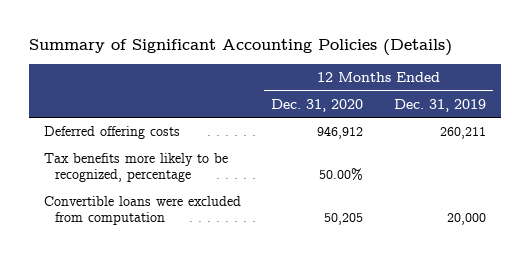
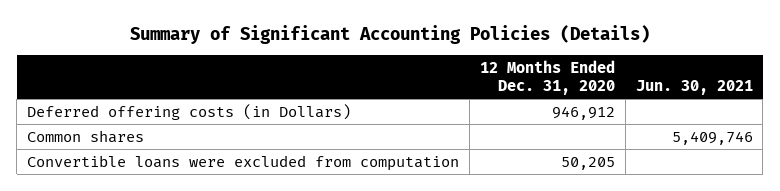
[393,98,486,112] Dec. 31, 2019 -> none
none -> [635,79,753,95] Jun. 30, 2021
[44,153,229,183] Tax benefits more likely to be recognized, percentage -> none
[44,126,181,140] Deferred offering costs -> [27,103,352,120] Deferred offering costs (in Dollars)
none -> [27,129,145,143] Common shares

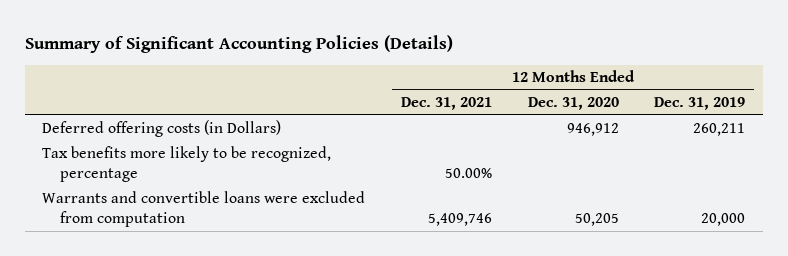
[635,79,753,95] Jun. 30, 2021 -> none
none -> [400,97,492,111] Dec. 31, 2021
none -> [654,97,746,111] Dec. 31, 2019
[27,129,145,143] Common shares -> none
none -> [42,146,332,183] Tax benefits more likely to be recognized, percentage
[27,154,460,171] Convertible loans were excluded from computation -> [42,191,366,228] Warrants and convertible loans were excluded from computation

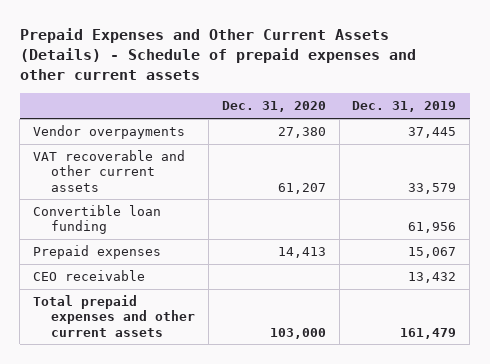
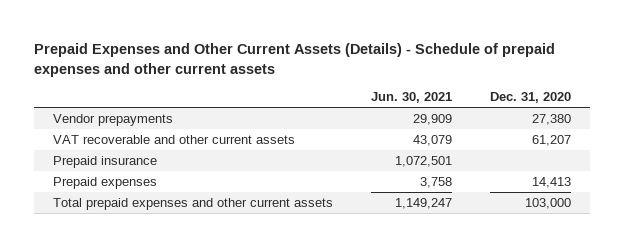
[352,101,457,113] Dec. 31, 2019 -> none
none -> [370,92,452,104] Jun. 30, 2021
[33,125,186,140] Vendor overpayments -> [52,113,173,126] Vendor prepayments
[33,205,162,235] Convertible loan funding -> [52,155,157,168] Prepaid insurance
[33,270,146,282] CEO receivable -> none

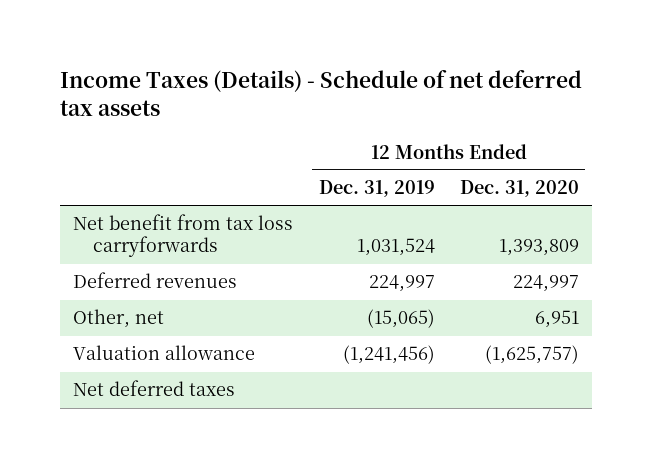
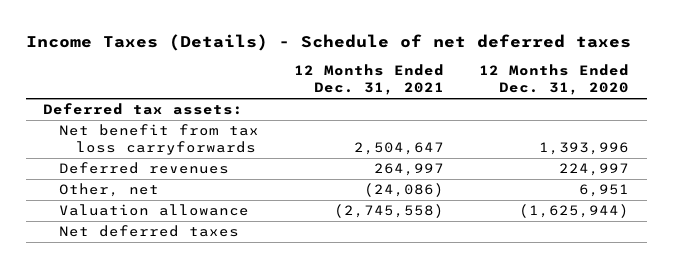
[60,70,583,117] Income Taxes (Details) - Schedule of net deferred tax assets -> [25,33,631,51] Income Taxes (Details) - Schedule of net deferred taxes
[318,180,435,198] Dec. 31, 2019 -> none
none -> [294,64,445,96] 12 Months Ended Dec. 31, 2021
none -> [43,103,244,116] Deferred tax assets:
[499,239,580,257] 1,393,809 -> [539,142,630,156] 1,393,996
[485,345,580,365] (1,625,757) -> [519,204,630,219] (1,625,944)

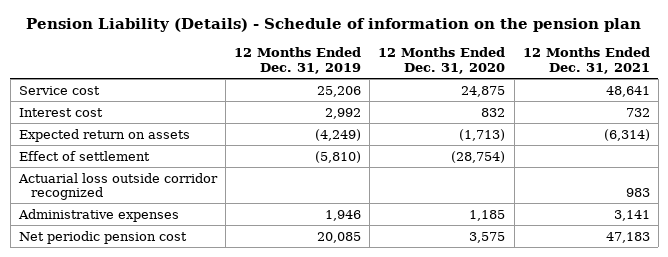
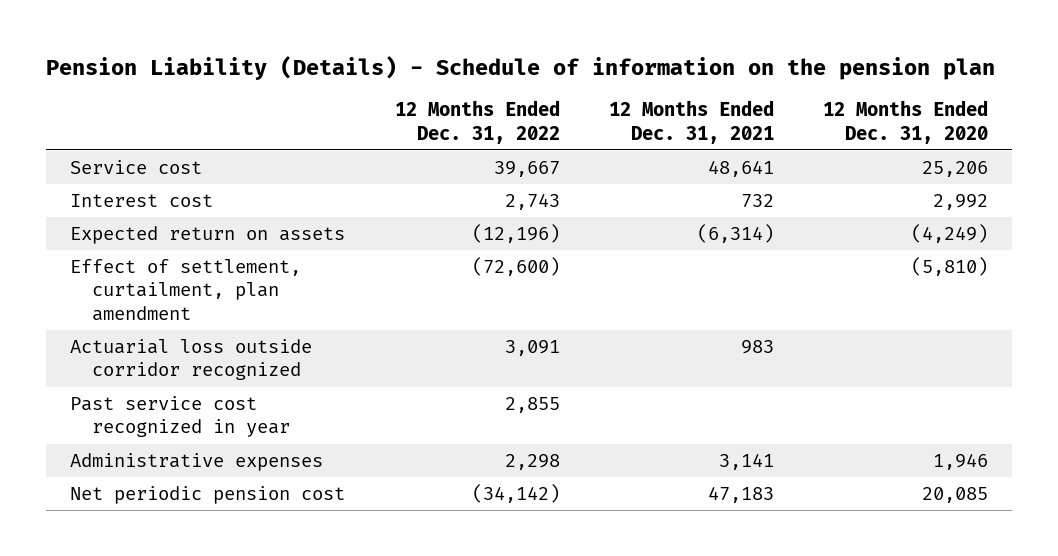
[234,47,362,74] 12 Months Ended Dec. 31, 2019 -> none
none -> [394,100,560,144] 12 Months Ended Dec. 31, 2022
[461,85,506,97] 24,875 -> [921,161,988,178] 25,206
[481,107,506,117] 832 -> [932,194,988,211] 2,992
[459,128,506,141] (1,713) -> [910,224,988,244] (4,249)
[18,150,150,161] Effect of settlement -> [70,259,302,321] Effect of settlement, curtailment, plan amendment
[451,150,506,163] (28,754) -> [910,257,988,277] (5,810)
none -> [70,396,291,438] Past service cost recognized in year
[469,209,506,221] 1,185 -> [932,453,988,471] 1,946
[469,231,506,243] 3,575 -> [921,487,988,504] 20,085

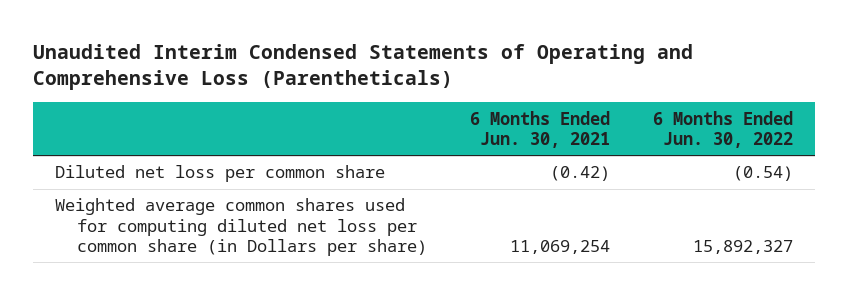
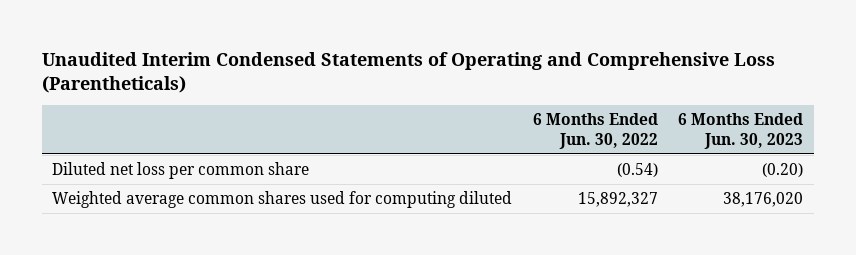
[470,110,611,148] 6 Months Ended Jun. 30, 2021 -> none
none -> [678,113,804,150] 6 Months Ended Jun. 30, 2023
[54,198,428,257] Weighted average common shares used for computing diluted net loss per common share (in Dollars per share) -> [52,190,513,208] Weighted average common shares used for computing diluted

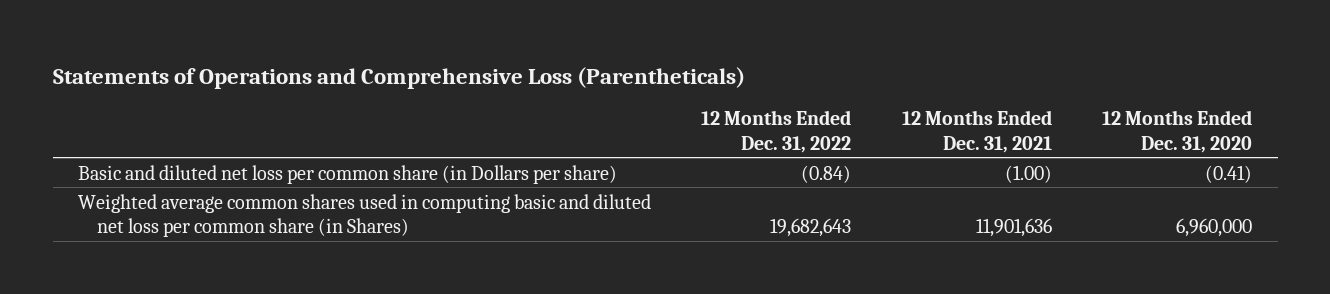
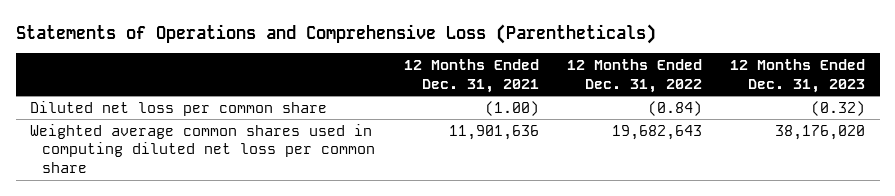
[1102,110,1253,153] 12 Months Ended Dec. 31, 2020 -> none
none -> [730,59,866,93] 12 Months Ended Dec. 31, 2023
[77,164,617,184] Basic and diluted net loss per common share (in Dollars per share) -> [29,100,327,116] Diluted net loss per common share
[77,193,651,237] Weighted average common shares used in computing basic and diluted net loss per common share (in Shares) -> [29,123,376,174] Weighted average common shares used in computing diluted net loss per common share

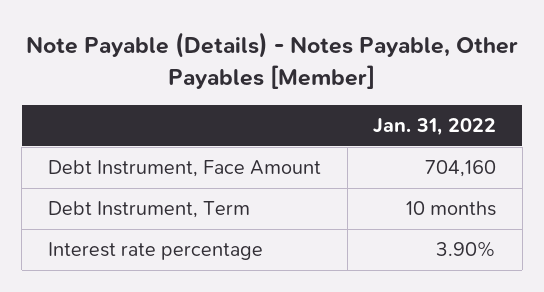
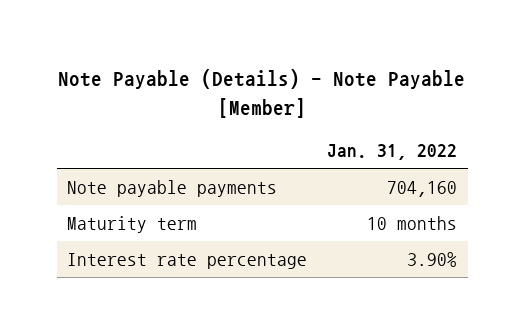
[26,32,519,89] Note Payable (Details) - Notes Payable, Other Payables [Member] -> [58,69,466,118] Note Payable (Details) - Note Payable [Member]
[47,160,321,178] Debt Instrument, Face Amount -> [66,180,277,198] Note payable payments
[47,201,250,219] Debt Instrument, Term -> [66,216,197,234] Maturity term

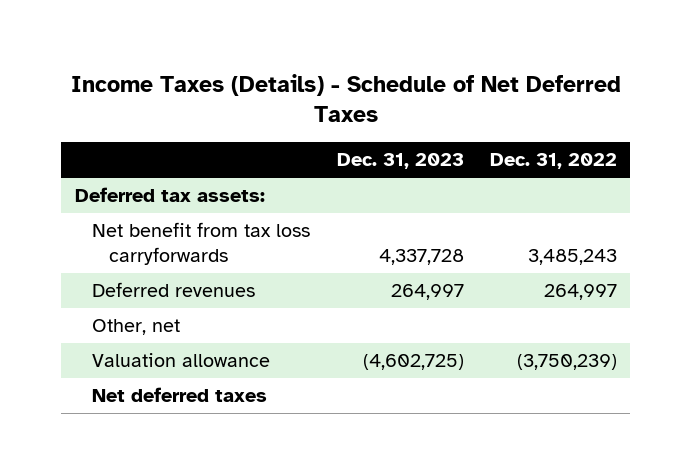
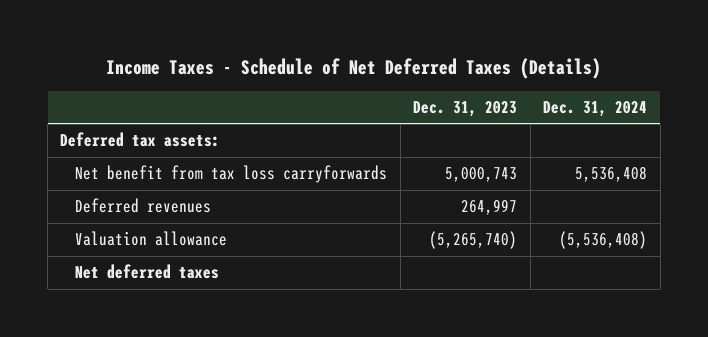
[70,73,621,123] Income Taxes (Details) - Schedule of Net Deferred Taxes -> [105,57,601,79] Income Taxes - Schedule of Net Deferred Taxes (Details)
[490,153,618,170] Dec. 31, 2022 -> none
none -> [543,101,648,118] Dec. 31, 2024
[378,248,464,265] 4,337,728 -> [445,167,518,183] 5,000,743
[92,319,181,336] Other, net -> none
[362,354,464,371] (4,602,725) -> [429,231,518,250] (5,265,740)

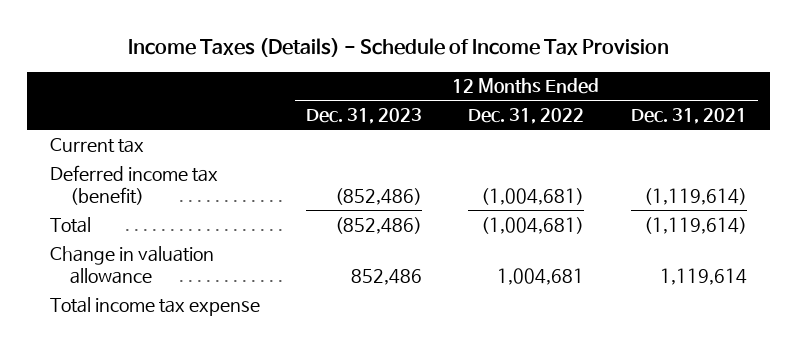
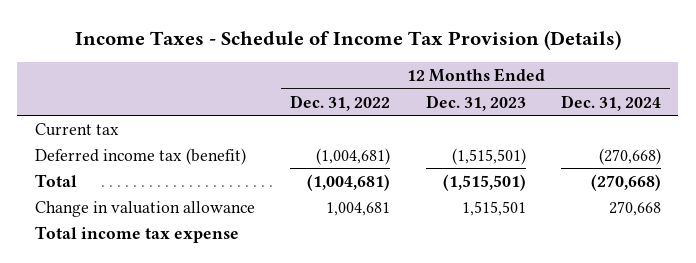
[128,38,670,58] Income Taxes (Details) - Schedule of Income Tax Provision -> [74,29,621,50] Income Taxes - Schedule of Income Tax Provision (Details)
[630,108,747,125] Dec. 31, 2021 -> none
none -> [560,94,661,111] Dec. 31, 2024
[335,188,423,206] (852,486) -> [451,147,526,165] (1,515,501)
[335,216,423,234] (852,486) -> [442,173,526,191] (1,515,501)
[351,269,423,286] 852,486 -> [461,200,526,216] 1,515,501

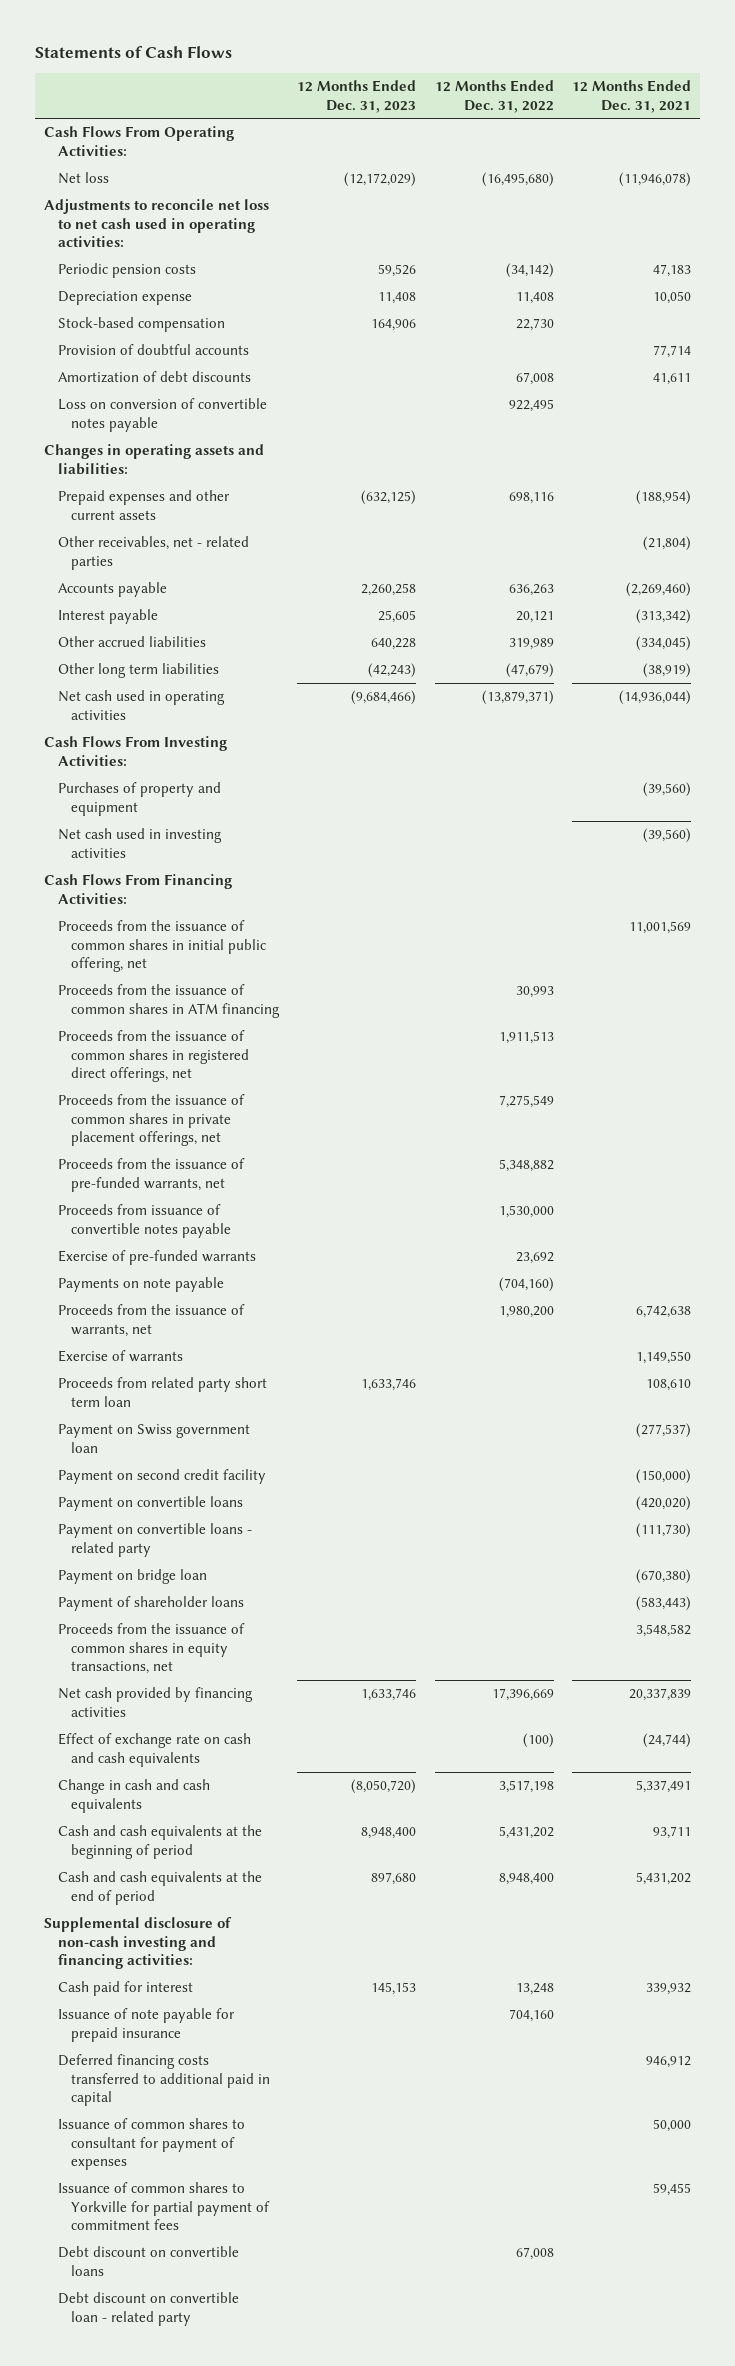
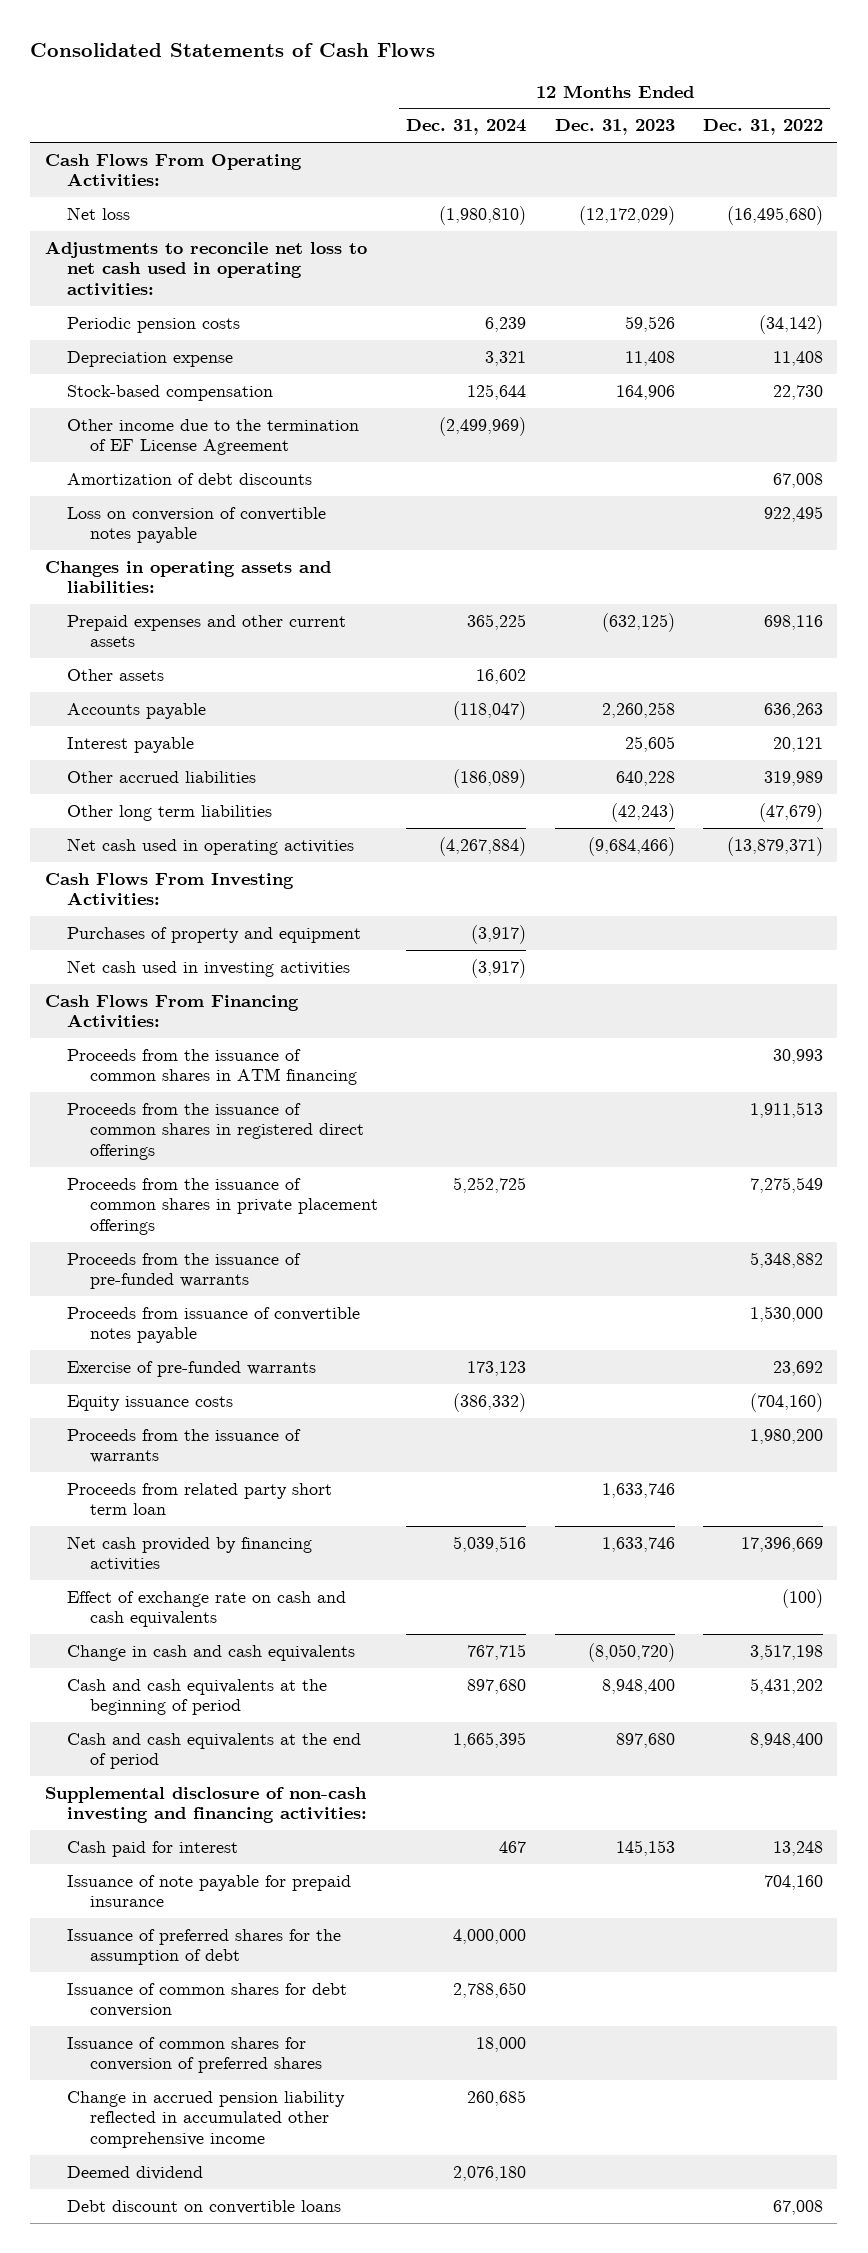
[35,46,233,59] Statements of Cash Flows -> [30,43,436,58] Consolidated Statements of Cash Flows
[571,80,691,113] 12 Months Ended Dec. 31, 2021 -> none
none -> [406,119,527,136] Dec. 31, 2024
[57,344,249,356] Provision of doubtful accounts -> none
none -> [67,418,360,456] Other income due to the termination of EF License Agreement
[57,536,249,570] Other receivables, net - related parties -> none
none -> [67,668,165,681] Other assets
[57,920,267,972] Proceeds from the issuance of common shares in initial public offering, net -> none
[57,1030,250,1082] Proceeds from the issuance of common shares in registered direct offerings, net -> [67,1102,364,1161] Proceeds from the issuance of common shares in registered direct offerings
[57,1094,245,1146] Proceeds from the issuance of common shares in private placement offerings, net -> [67,1177,378,1236] Proceeds from the issuance of common shares in private placement offerings
[57,1158,245,1192] Proceeds from the issuance of pre-funded warrants, net -> [67,1252,302,1290] Proceeds from the issuance of pre-funded warrants
[57,1350,183,1363] Exercise of warrants -> none
[57,1277,224,1293] Payments on note payable -> [67,1394,234,1411] Equity issuance costs
[57,1304,245,1337] Proceeds from the issuance of warrants, net -> [67,1428,302,1464] Proceeds from the issuance of warrants
[57,1424,250,1453] Payment on Swiss government loan -> none
[57,1469,266,1485] Payment on second credit facility -> none
[57,1496,243,1512] Payment on convertible loans -> none
[57,1523,252,1557] Payment on convertible loans - related party -> none
[57,1569,207,1585] Payment on bridge loan -> none
[57,1596,244,1612] Payment of shareholder loans -> none
[57,1623,245,1674] Proceeds from the issuance of common shares in equity transactions, net -> none
[57,2054,271,2106] Deferred financing costs transferred to additional paid in capital -> none
[57,2118,245,2170] Issuance of common shares to consultant for payment of expenses -> none
none -> [67,1928,342,1966] Issuance of preferred shares for the assumption of debt
none -> [67,1982,348,2018] Issuance of common shares for debt conversion
[57,2182,271,2230] Issuance of common shares to Yorkville for partial payment of commitment fees -> [67,2036,322,2074] Issuance of common shares for conversion of preferred shares
none -> [67,2090,346,2149] Change in accrued pension liability reflected in accumulated other comprehensive income
none -> [67,2165,204,2180] Deemed dividend
[57,2292,239,2326] Debt discount on convertible loan - related party -> none

